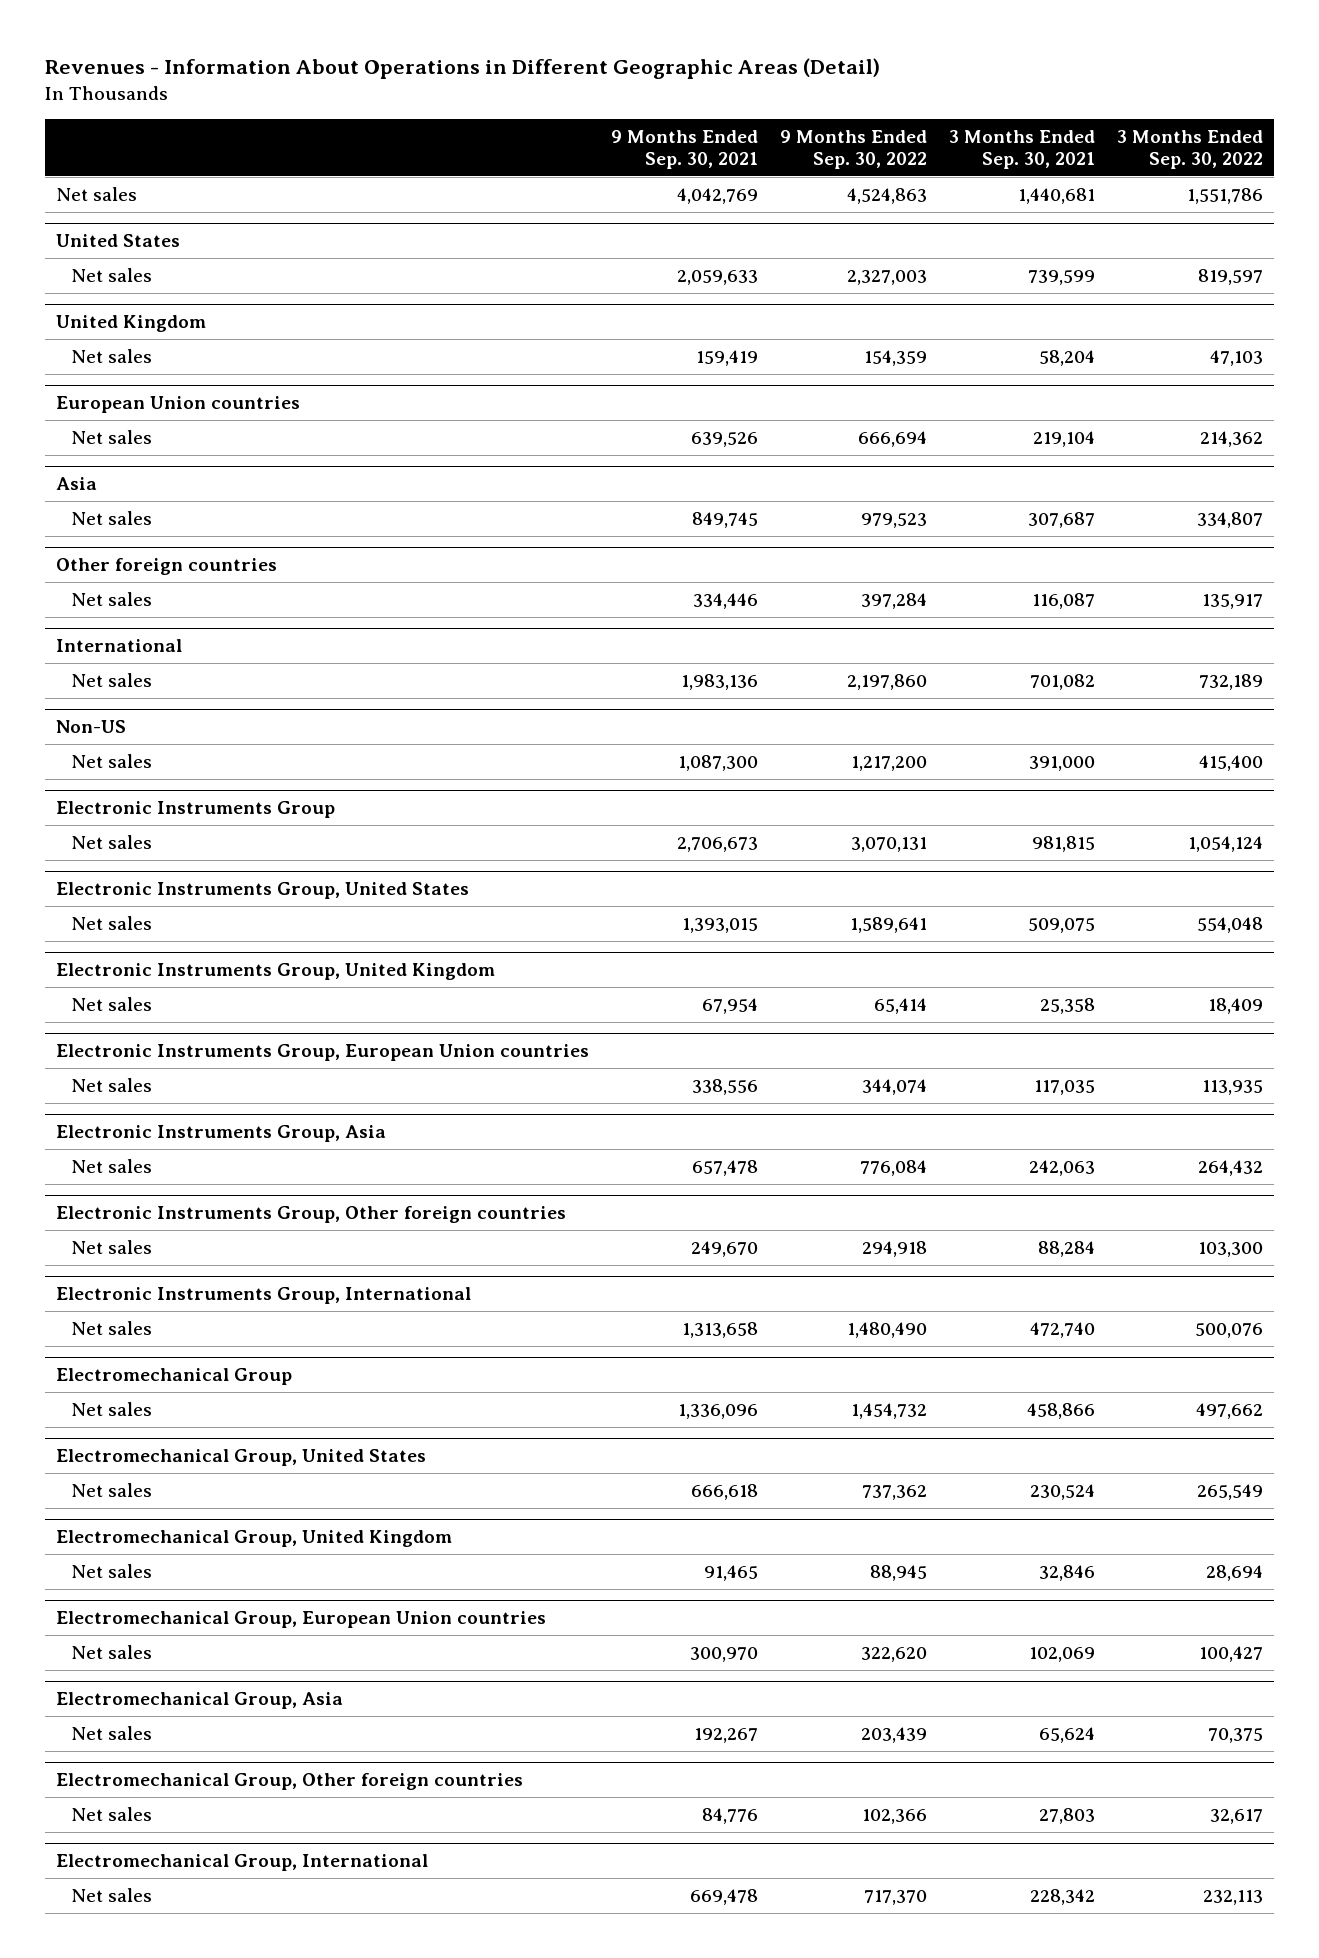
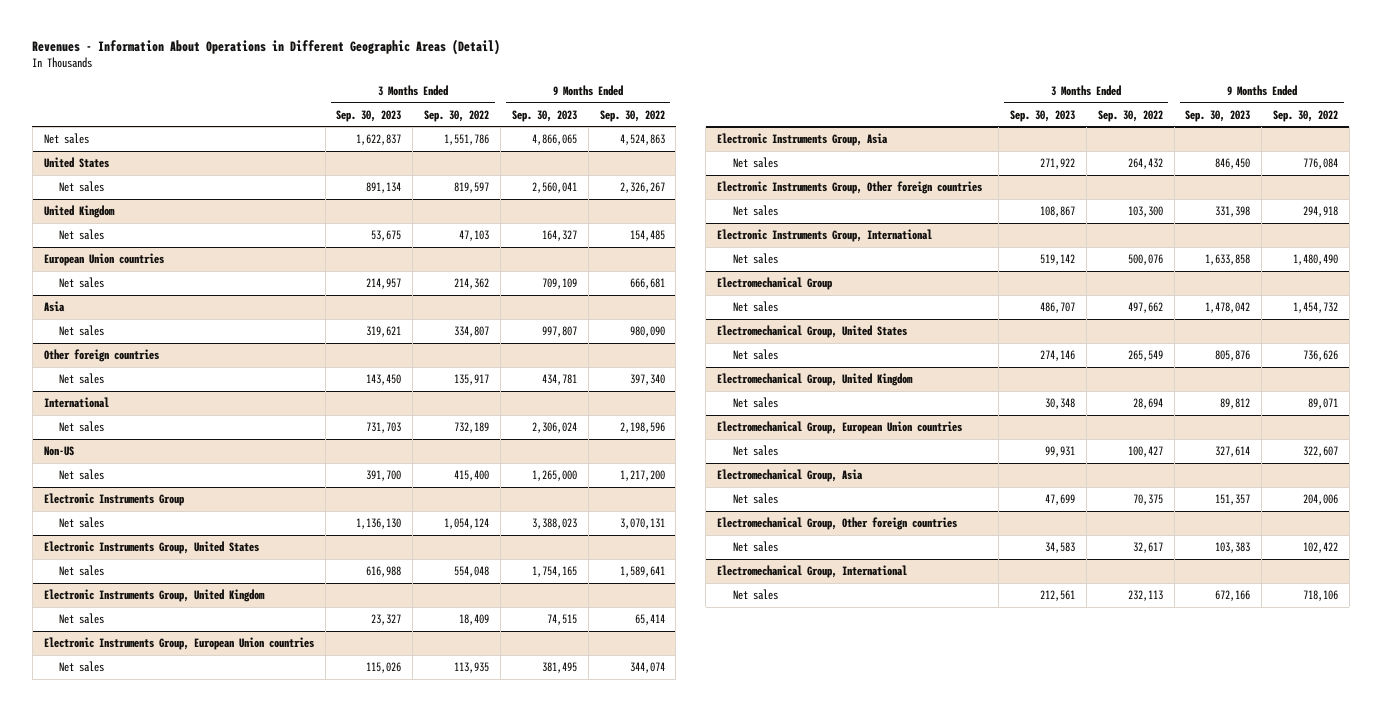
[610,129,758,169] 9 Months Ended Sep. 30, 2021 -> none
[948,129,1095,169] 3 Months Ended Sep. 30, 2021 -> none
none -> [336,109,402,122] Sep. 30, 2023
none -> [511,109,577,122] Sep. 30, 2023
[846,269,927,285] 2,327,003 -> [619,182,665,194] 2,326,267
[863,349,927,366] 154,359 -> [629,230,665,242] 154,485
[857,430,927,447] 666,694 -> [629,278,665,290] 666,681
[860,512,927,528] 979,523 -> [629,326,665,338] 980,090
[860,592,927,609] 397,284 -> [629,374,665,386] 397,340
[846,673,927,690] 2,197,860 -> [619,422,665,434] 2,198,596
[861,1484,927,1500] 737,362 -> [1303,350,1339,362] 736,626
[869,1564,927,1581] 88,945 -> [1308,398,1339,410] 89,071
[860,1646,927,1662] 322,620 -> [1303,446,1339,458] 322,607
[860,1726,927,1743] 203,439 -> [1303,494,1339,506] 204,006
[861,1808,927,1824] 102,366 -> [1303,542,1339,554] 102,422
[863,1889,927,1905] 717,370 -> [1303,590,1339,602] 718,106

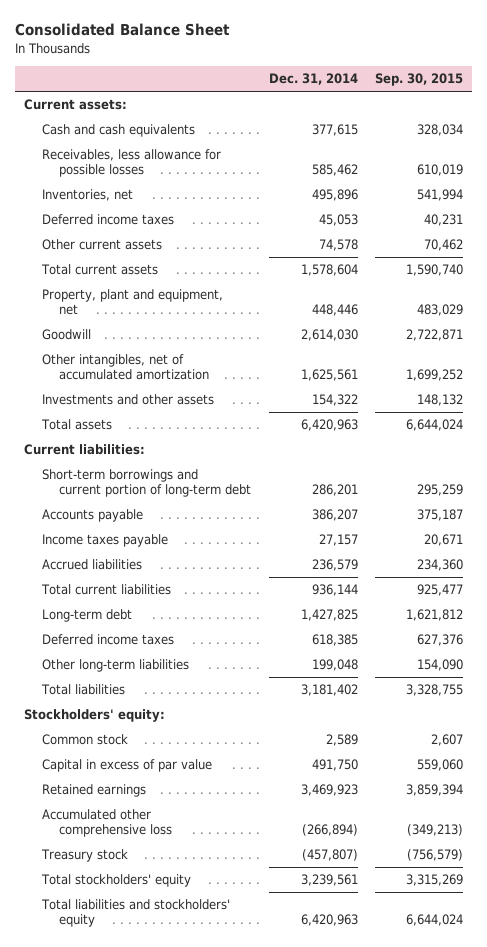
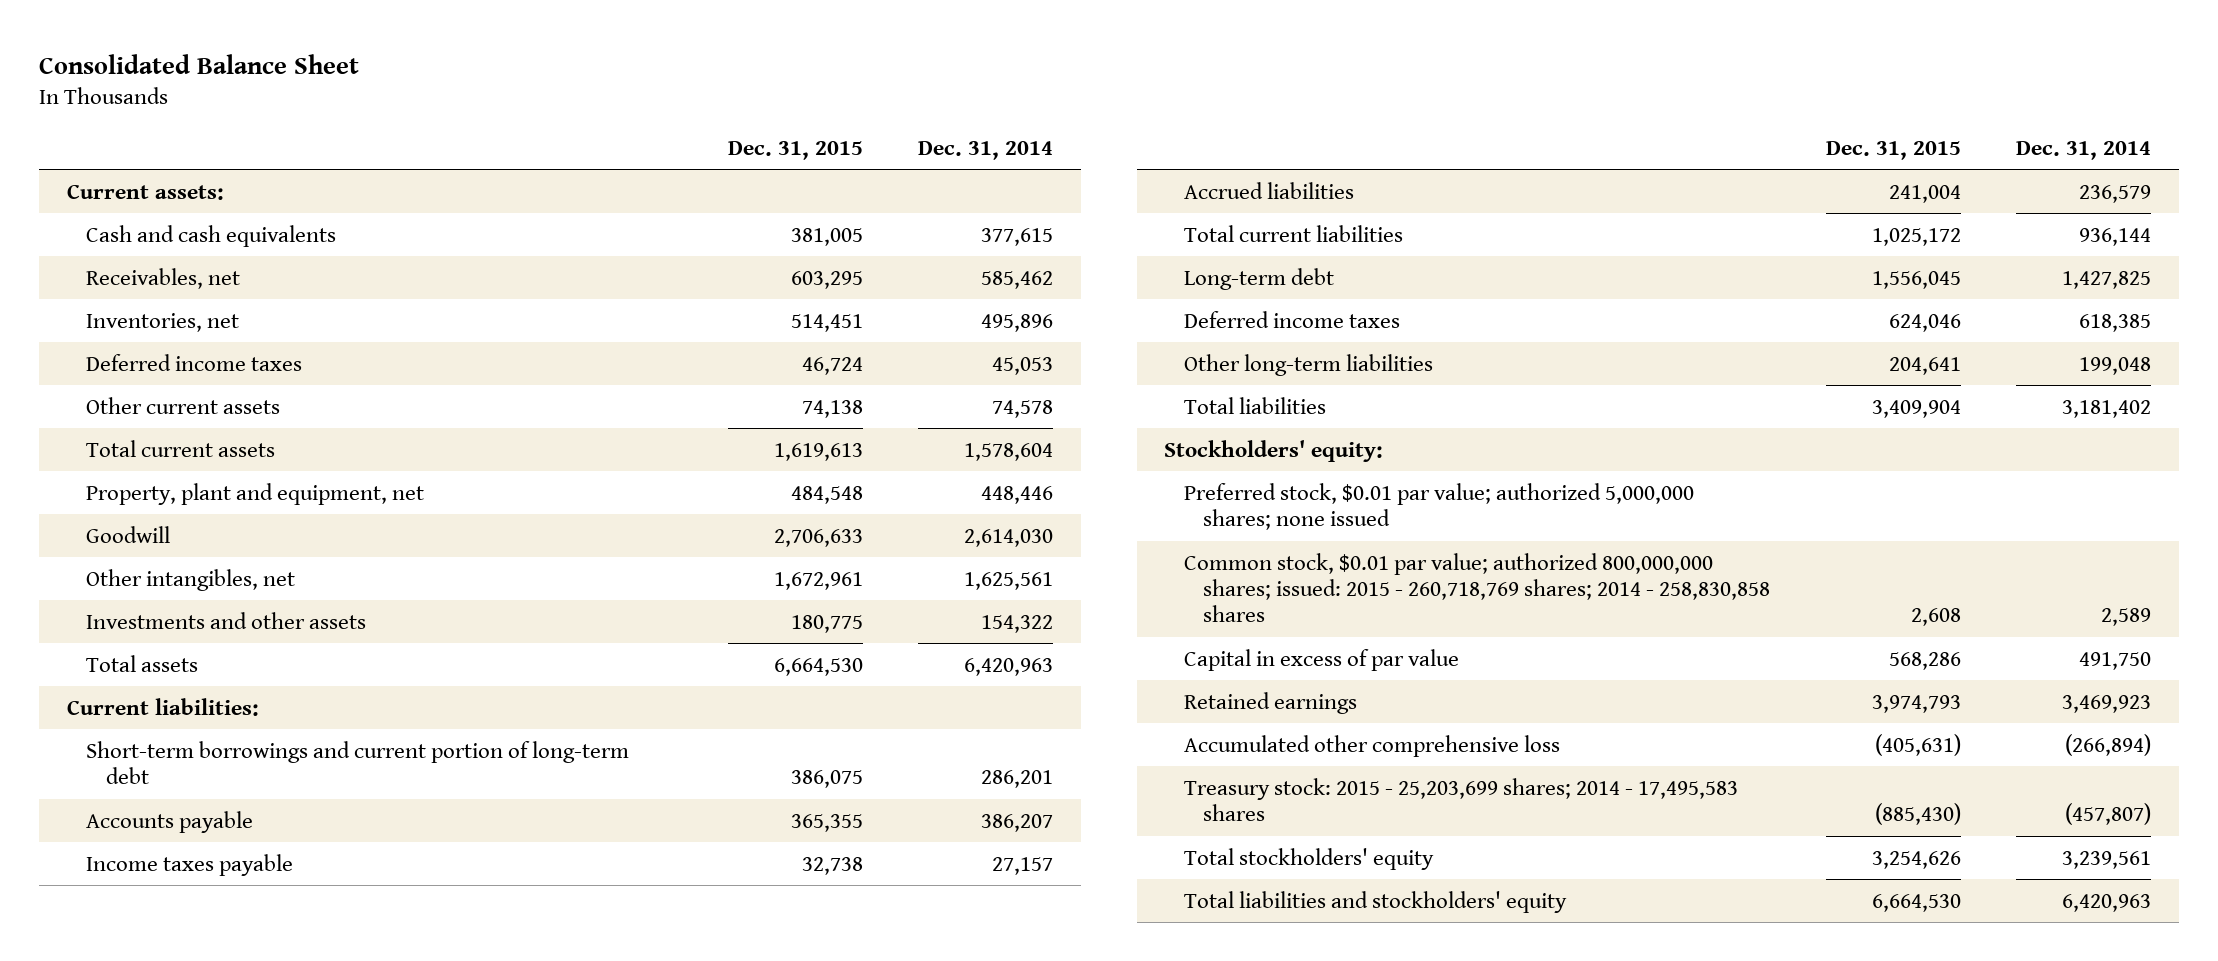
[375,73,464,87] Sep. 30, 2015 -> none
none -> [727,140,863,160] Dec. 31, 2015
[41,149,221,178] Receivables, less allowance for possible losses -> [86,267,241,289] Receivables, net
[41,354,210,381] Other intangibles, net of accumulated amortization -> [86,568,296,591] Other intangibles, net
none -> [1183,482,1694,530] Preferred stock, $0.01 par value; authorized 5,000,000 shares; none issued
[41,734,128,746] Common stock -> [1183,552,1771,623] Common stock, $0.01 par value; authorized 800,000,000 shares; issued: 2015 - 260,718,769 shares; 2014 - 258,830,858 shares
[40,849,128,863] Treasury stock -> [1183,777,1738,821] Treasury stock: 2015 - 25,203,699 shares; 2014 - 17,495,583 shares

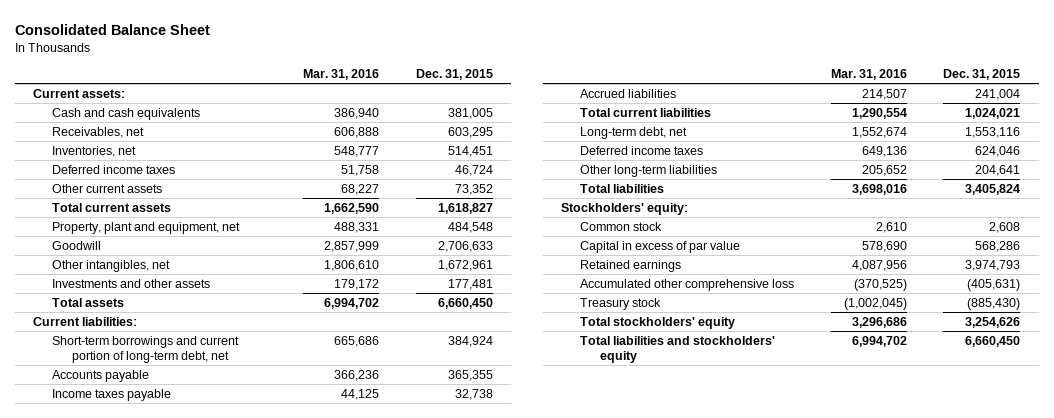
[918,140,1054,160] Dec. 31, 2014 -> none
none -> [302,69,379,81] Mar. 31, 2016
[801,399,863,418] 74,138 -> [454,183,493,195] 73,352
[773,442,863,461] 1,619,613 -> [437,202,493,214] 1,618,827
[790,614,863,633] 180,775 -> [447,278,493,290] 177,481
[773,657,863,676] 6,664,530 -> [437,297,493,309] 6,660,450
[86,740,630,784] Short-term borrowings and current portion of long-term debt -> [52,335,240,363] Short-term borrowings and current portion of long-term debt, net
[790,769,863,788] 386,075 -> [447,335,493,347] 384,924
[1871,227,1961,246] 1,025,172 -> [965,107,1021,119] 1,024,021
[1183,267,1334,290] Long-term debt -> [580,126,688,139] Long-term debt, net
[1871,270,1961,289] 1,556,045 -> [965,126,1021,138] 1,553,116
[1871,399,1961,418] 3,409,904 -> [965,183,1021,195] 3,405,824
[1183,482,1694,530] Preferred stock, $0.01 par value; authorized 5,000,000 shares; none issued -> none
[1183,552,1771,623] Common stock, $0.01 par value; authorized 800,000,000 shares; issued: 2015 - 260,718,769 shares; 2014 - 258,830,858 shares -> [580,221,663,231] Common stock
[1183,777,1738,821] Treasury stock: 2015 - 25,203,699 shares; 2014 - 17,495,583 shares -> [580,297,662,310] Treasury stock
[1871,893,1961,912] 6,664,530 -> [965,335,1021,347] 6,660,450

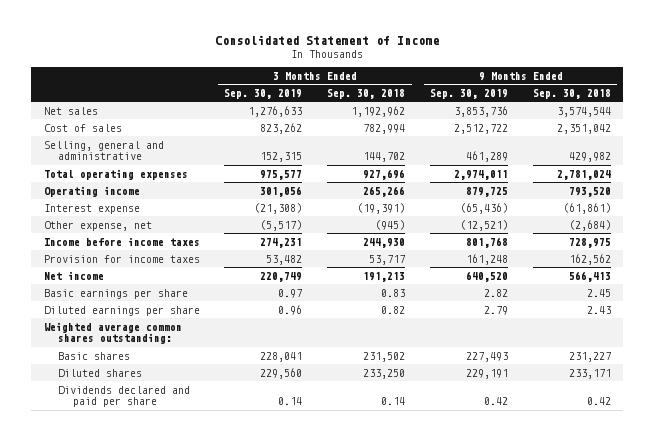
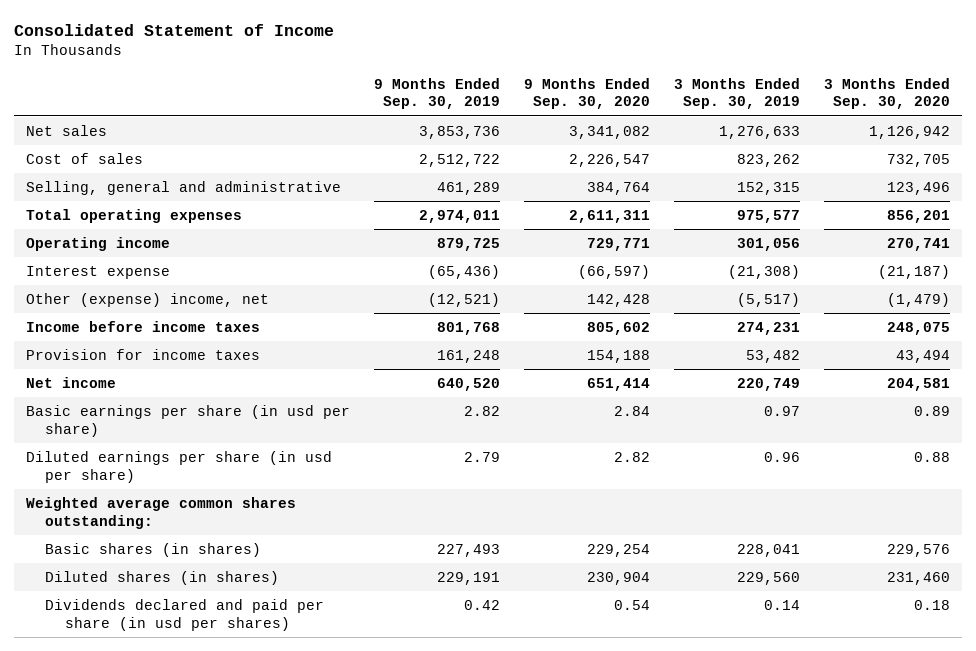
[327,89,406,100] Sep. 30, 2018 -> none
[533,89,612,100] Sep. 30, 2018 -> none
none -> [524,77,651,110] 9 Months Ended Sep. 30, 2020
none -> [824,77,951,110] 3 Months Ended Sep. 30, 2020
[43,220,152,231] Other expense, net -> [25,292,269,307] Other (expense) income, net
[43,288,188,299] Basic earnings per share -> [25,404,350,437] Basic earnings per share (in usd per share)
[43,305,200,316] Diluted earnings per share -> [25,450,332,483] Diluted earnings per share (in usd per share)
[58,351,131,360] Basic shares -> [45,542,262,557] Basic shares (in shares)
[58,368,143,377] Diluted shares -> [45,570,280,585] Diluted shares (in shares)
[58,385,191,408] Dividends declared and paid per share -> [45,598,325,631] Dividends declared and paid per share (in usd per shares)

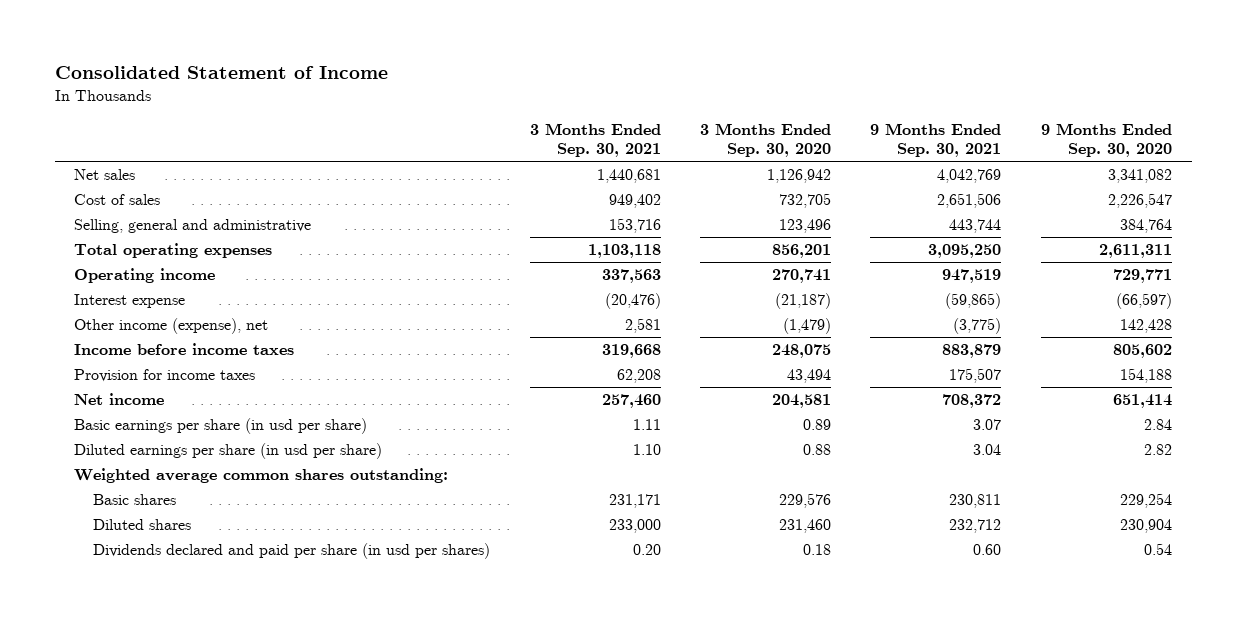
[374,77,501,110] 9 Months Ended Sep. 30, 2019 -> none
[674,77,801,110] 3 Months Ended Sep. 30, 2019 -> none
none -> [529,122,661,158] 3 Months Ended Sep. 30, 2021
none -> [870,122,1002,158] 9 Months Ended Sep. 30, 2021
[25,292,269,307] Other (expense) income, net -> [74,318,269,335] Other income (expense), net
[45,542,262,557] Basic shares (in shares) -> [93,494,177,506] Basic shares
[45,570,280,585] Diluted shares (in shares) -> [93,519,192,531] Diluted shares

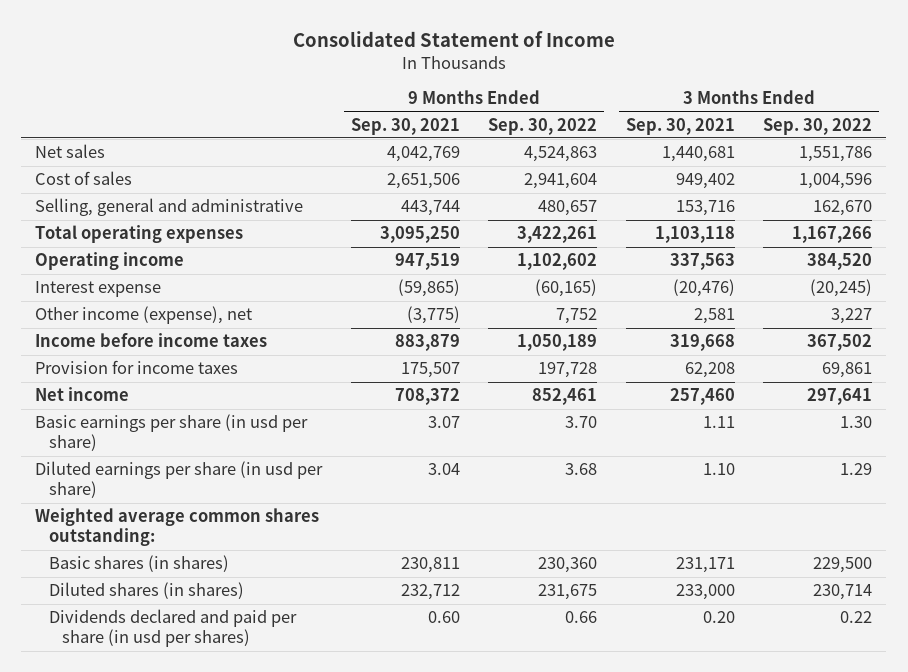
[700,122,832,158] 3 Months Ended Sep. 30, 2020 -> none
[1040,122,1172,158] 9 Months Ended Sep. 30, 2020 -> none
none -> [488,117,598,135] Sep. 30, 2022
none -> [763,117,873,135] Sep. 30, 2022
[93,494,177,506] Basic shares -> [48,555,229,573] Basic shares (in shares)
[93,519,192,531] Diluted shares -> [48,582,244,600] Diluted shares (in shares)

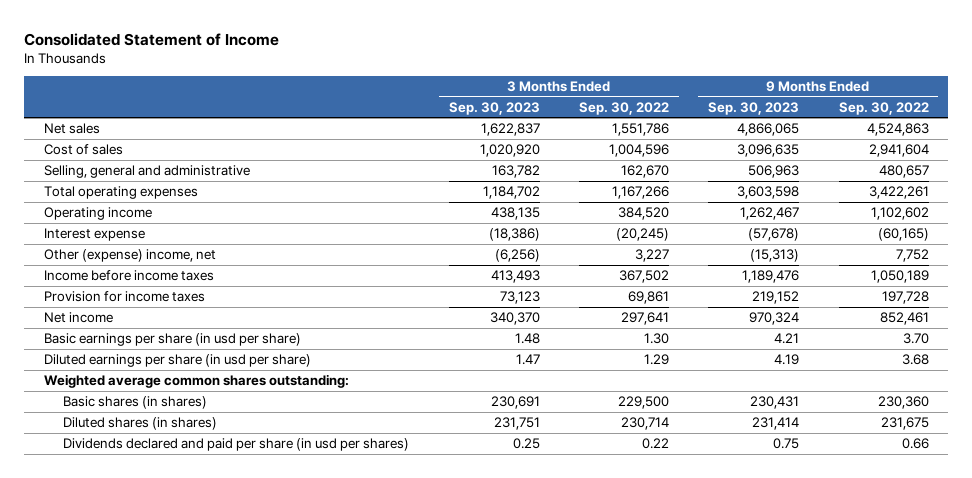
[350,117,460,135] Sep. 30, 2021 -> none
[625,117,735,135] Sep. 30, 2021 -> none
none -> [448,101,540,115] Sep. 30, 2023
none -> [708,101,800,115] Sep. 30, 2023
[35,306,253,325] Other income (expense), net -> [43,248,216,262] Other (expense) income, net

